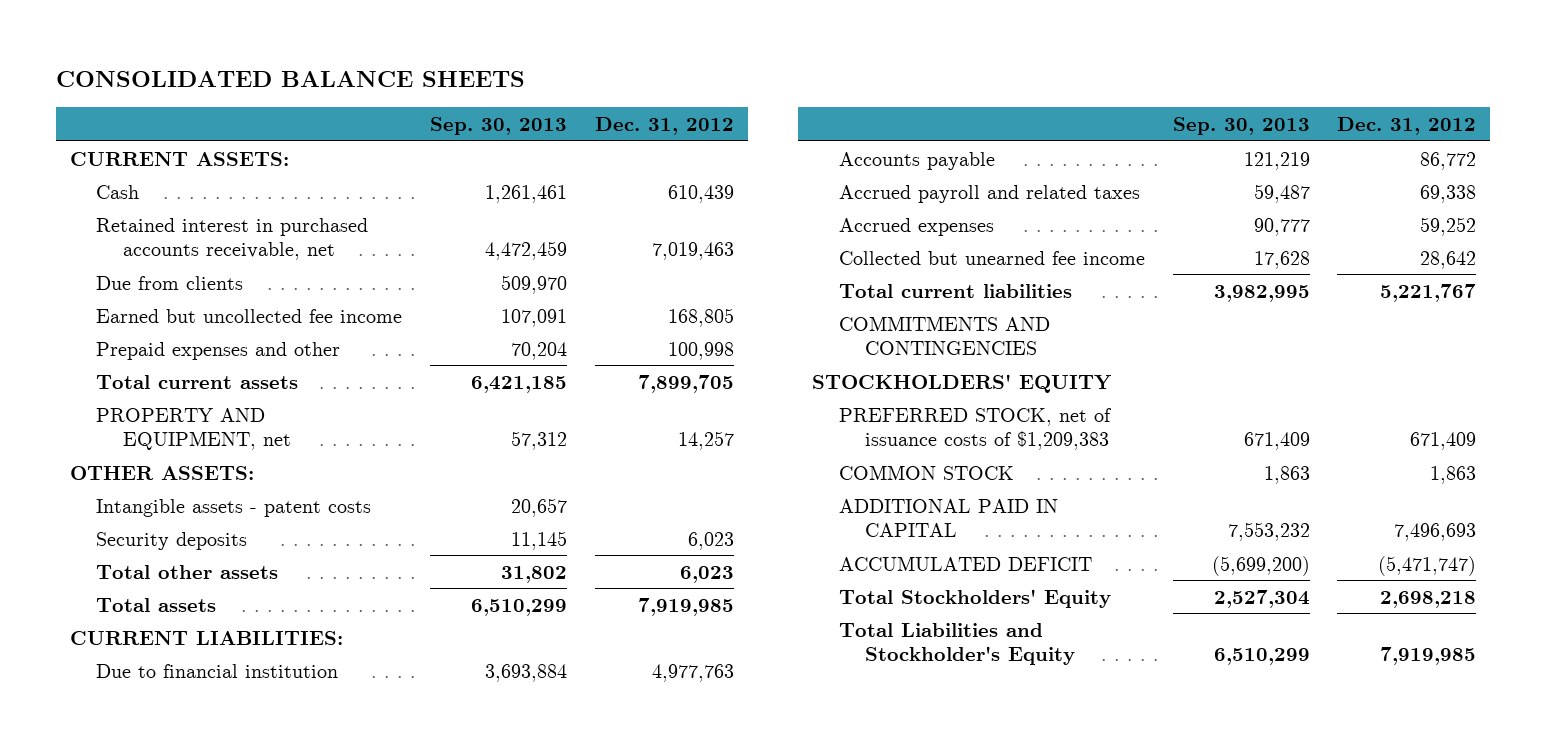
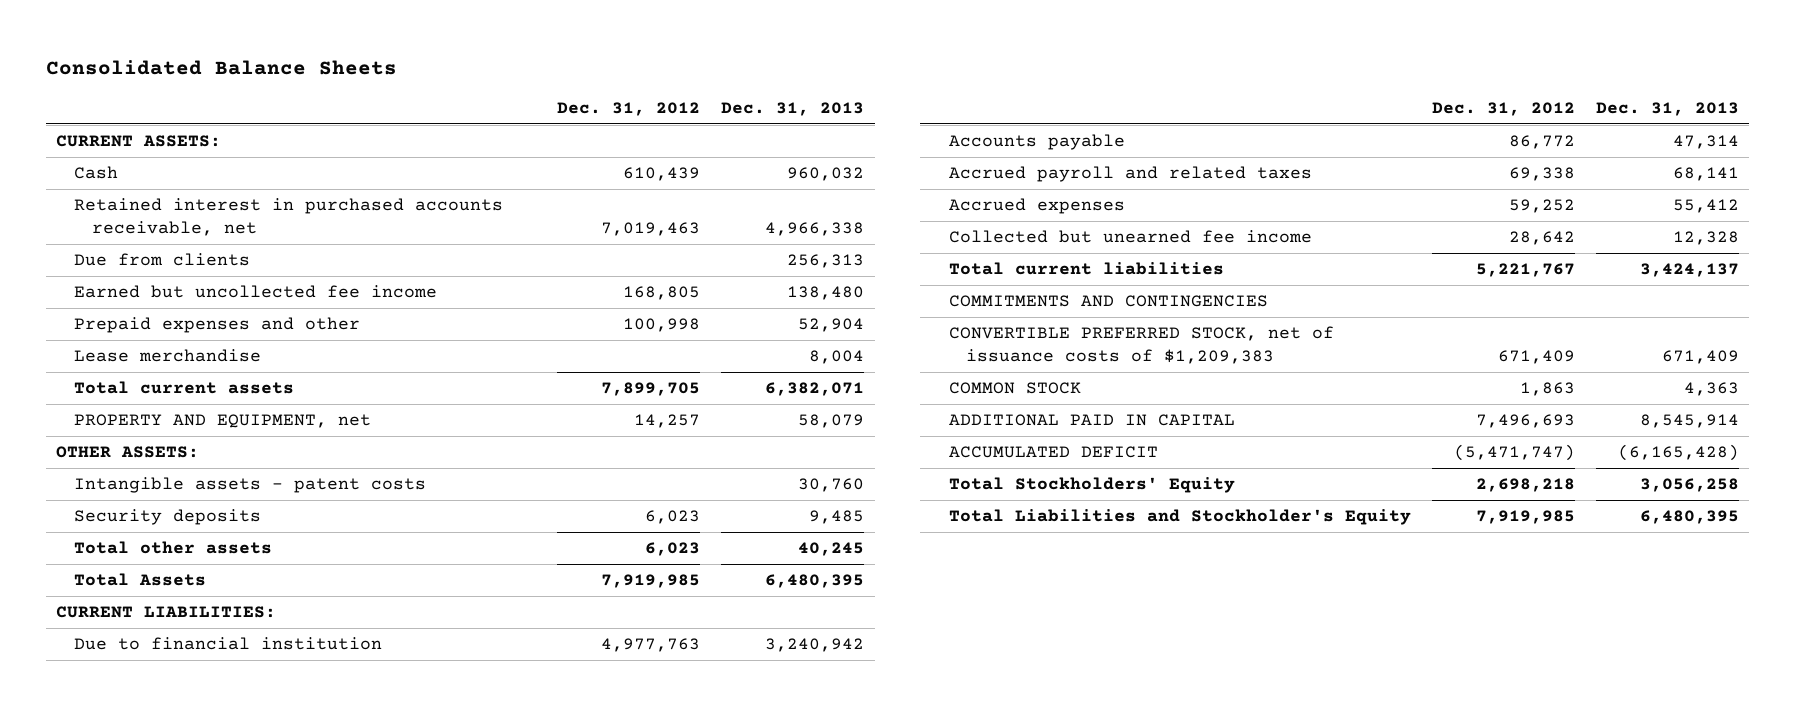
[55,71,525,88] CONSOLIDATED BALANCE SHEETS -> [45,59,397,75] Consolidated Balance Sheets
[430,116,568,135] Sep. 30, 2013 -> none
none -> [721,102,865,117] Dec. 31, 2013
none -> [73,349,261,363] Lease merchandise
[96,597,217,612] Total assets -> [73,573,206,587] Total Assets
[812,373,1112,393] STOCKHOLDERS' EQUITY -> none
[838,407,1112,451] PREFERRED STOCK, net of issuance costs of $1,209,383 -> [948,326,1334,364] CONVERTIBLE PREFERRED STOCK, net of issuance costs of $1,209,383

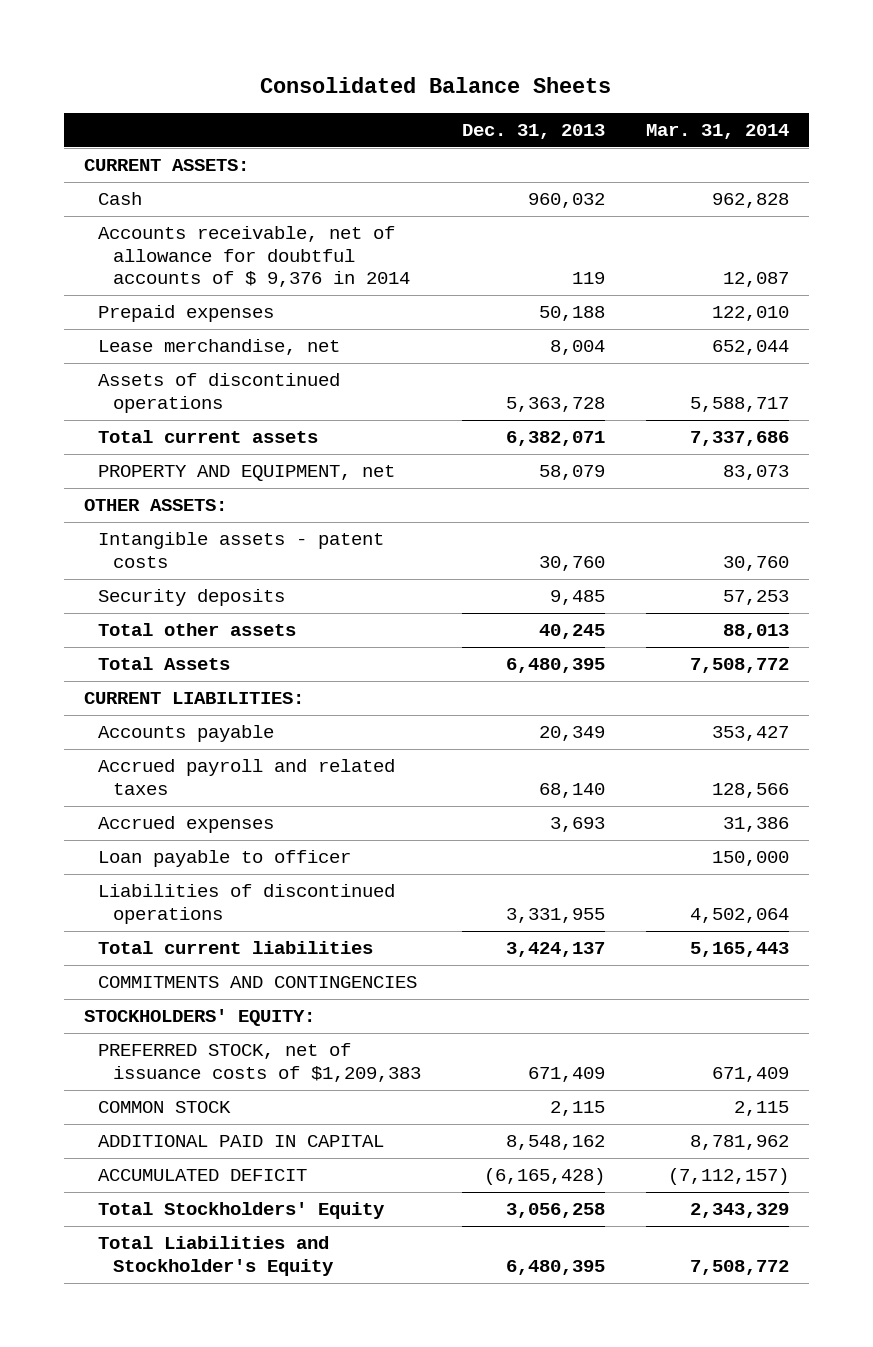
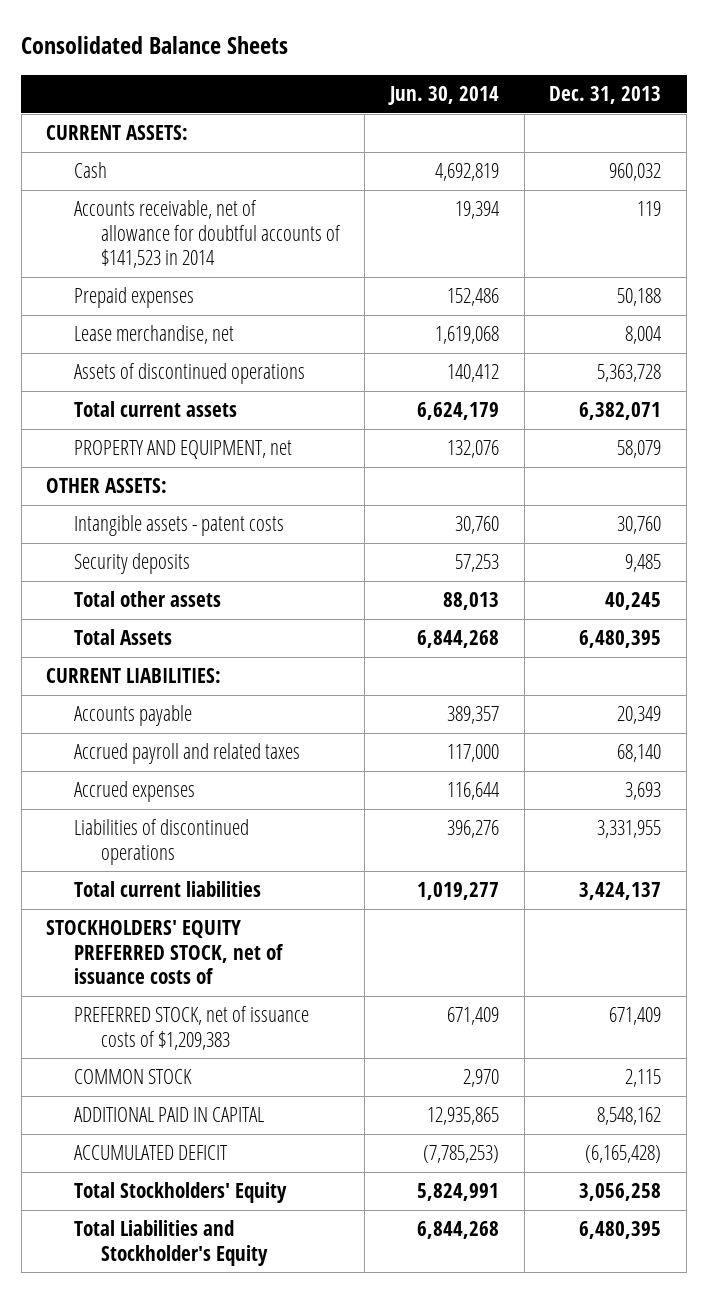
[645,123,789,139] Mar. 31, 2014 -> none
none -> [388,86,500,106] Jun. 30, 2014
[98,226,410,288] Accounts receivable, net of allowance for doubtful accounts of $ 9,376 in 2014 -> [73,200,341,269] Accounts receivable, net of allowance for doubtful accounts of $141,523 in 2014
[98,850,352,868] Loan payable to officer -> none
[98,976,418,989] COMMITMENTS AND CONTINGENCIES -> none
[84,1009,316,1027] STOCKHOLDERS' EQUITY: -> [46,920,284,985] STOCKHOLDERS' EQUITY PREFERRED STOCK, net of issuance costs of

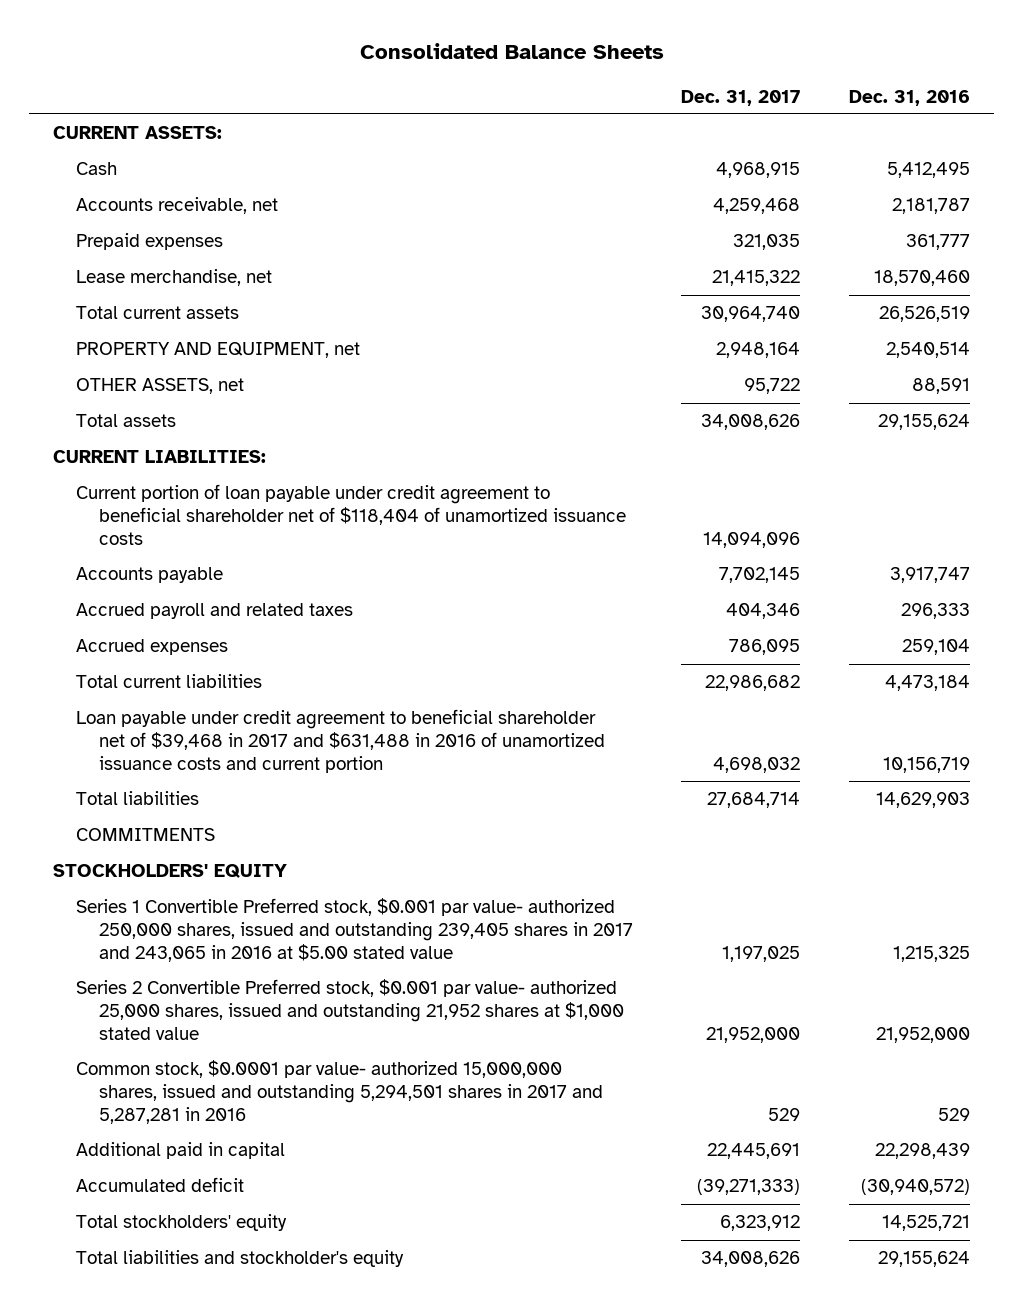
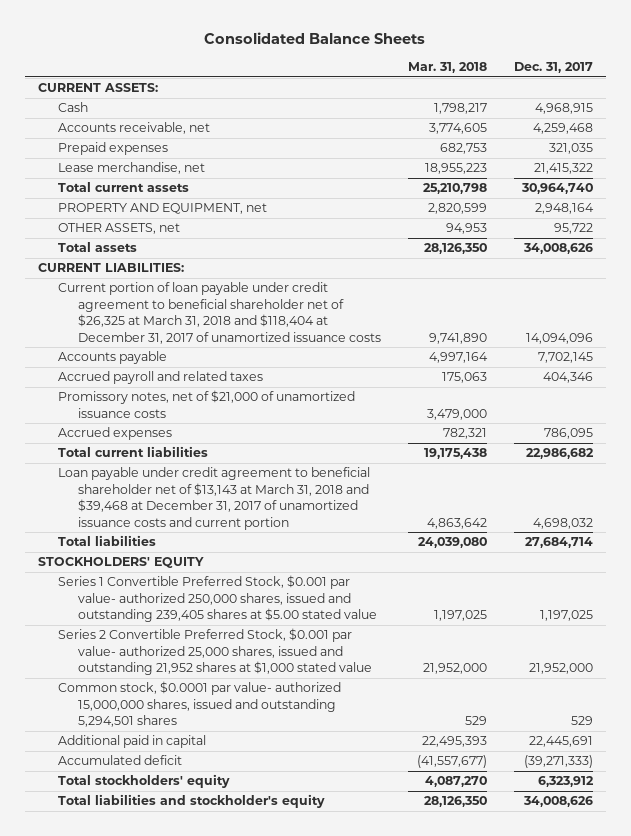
[848,89,970,106] Dec. 31, 2016 -> none
none -> [408,62,488,74] Mar. 31, 2018
[76,484,627,545] Current portion of loan payable under credit agreement to beneficial shareholder net of $118,404 of unamortized issuance costs -> [58,282,382,344] Current portion of loan payable under credit agreement to beneficial shareholder net of $26,325 at March 31, 2018 and $118,404 at December 31, 2017 of unamortized issuance costs
none -> [58,390,356,418] Promissory notes, net of $21,000 of unamortized issuance costs
[76,709,606,773] Loan payable under credit agreement to beneficial shareholder net of $39,468 in 2017 and $631,488 in 2016 of unamortized issuance costs and current portion -> [58,467,371,530] Loan payable under credit agreement to beneficial shareholder net of $13,143 at March 31, 2018 and $39,468 at December 31, 2017 of unamortized issuance costs and current portion
[76,828,216,842] COMMITMENTS -> none
[76,898,634,962] Series 1 Convertible Preferred stock, $0.001 par value- authorized 250,000 shares, issued and outstanding 239,405 shares in 2017 and 243,065 in 2016 at $5.00 stated value -> [58,575,378,623] Series 1 Convertible Preferred Stock, $0.001 par value- authorized 250,000 shares, issued and outstanding 239,405 shares at $5.00 stated value
[76,979,625,1040] Series 2 Convertible Preferred stock, $0.001 par value- authorized 25,000 shares, issued and outstanding 21,952 shares at $1,000 stated value -> [58,628,373,676] Series 2 Convertible Preferred Stock, $0.001 par value- authorized 25,000 shares, issued and outstanding 21,952 shares at $1,000 stated value
[76,1060,604,1124] Common stock, $0.0001 par value- authorized 15,000,000 shares, issued and outstanding 5,294,501 shares in 2017 and 5,287,281 in 2016 -> [58,681,342,728] Common stock, $0.0001 par value- authorized 15,000,000 shares, issued and outstanding 5,294,501 shares

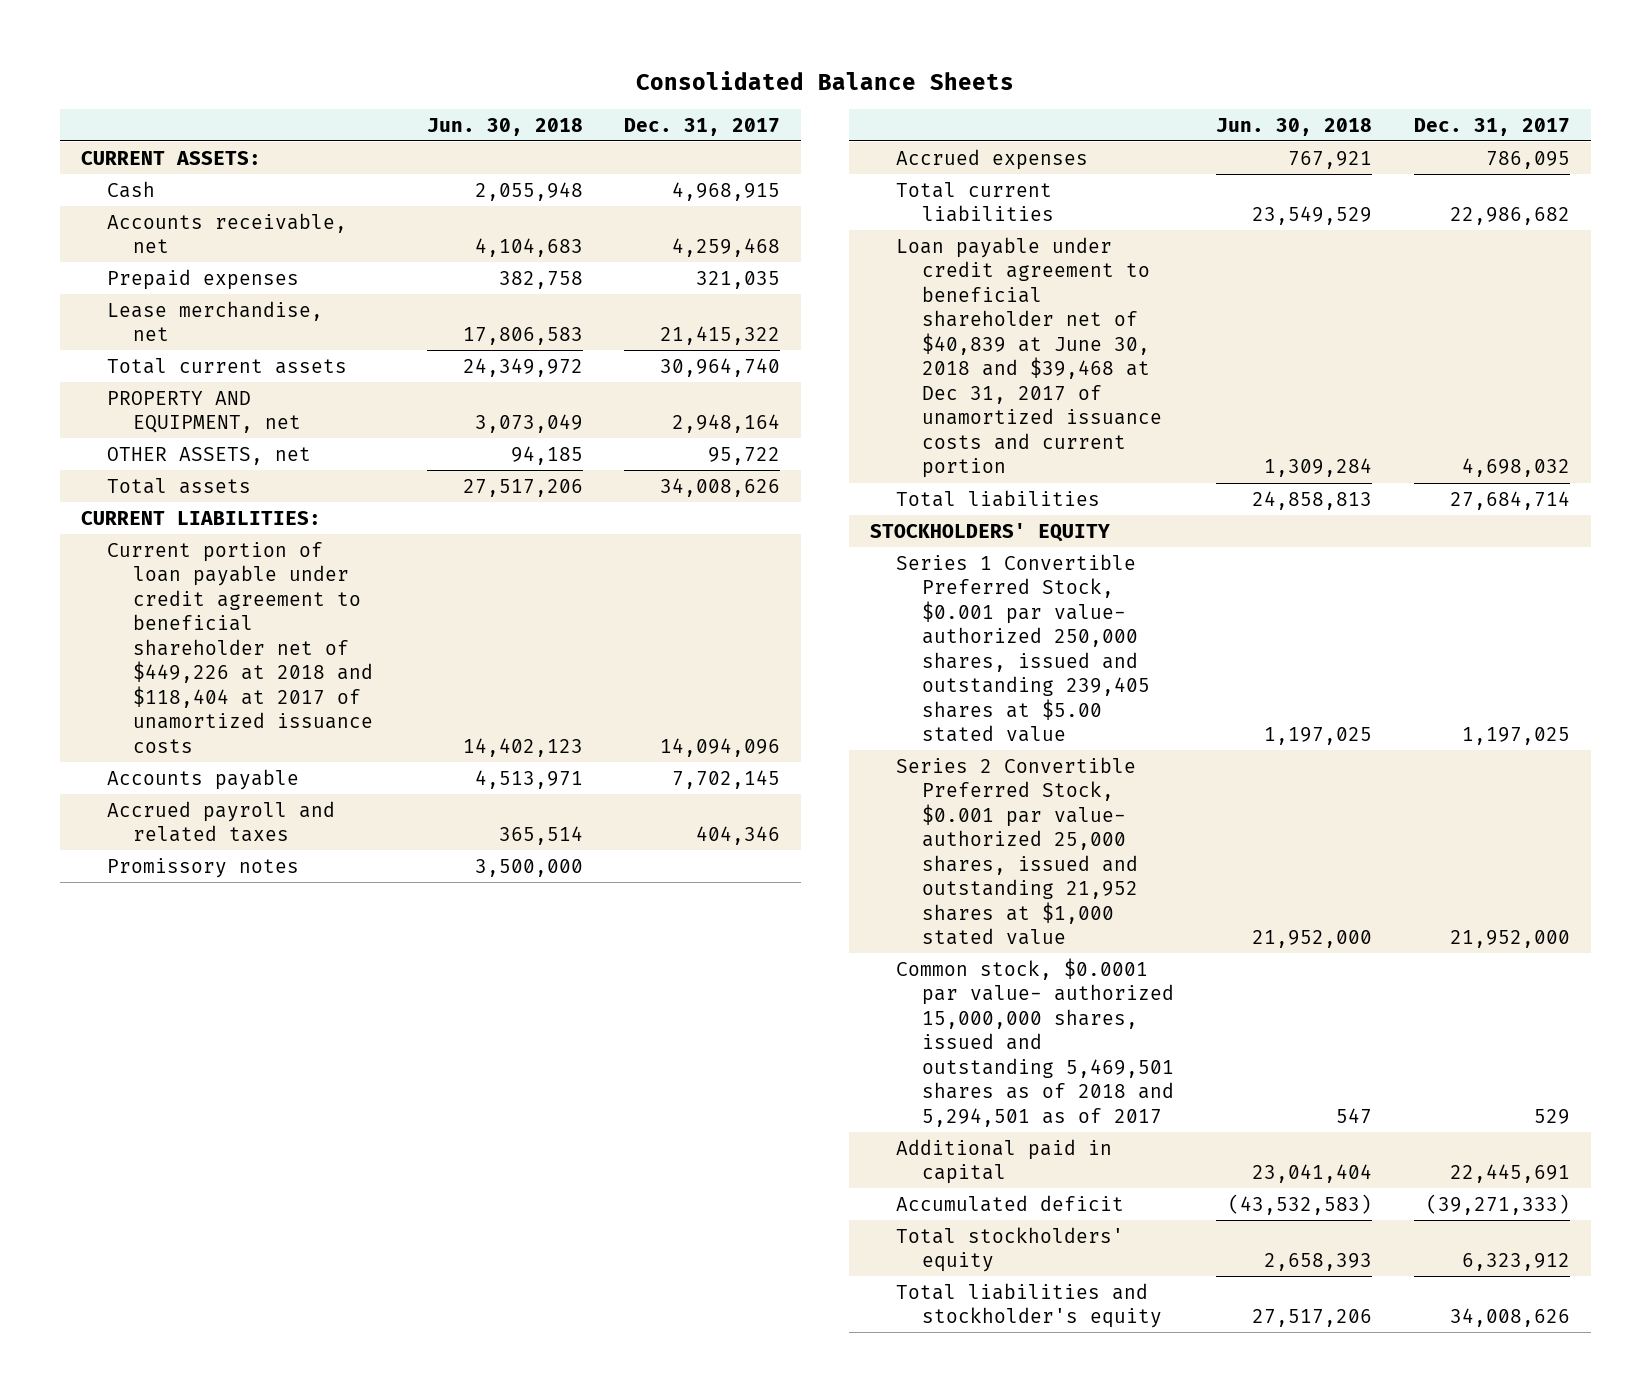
[408,62,488,74] Mar. 31, 2018 -> none
none -> [426,117,583,136] Jun. 30, 2018
[58,282,382,344] Current portion of loan payable under credit agreement to beneficial shareholder net of $26,325 at March 31, 2018 and $118,404 at December 31, 2017 of unamortized issuance costs -> [106,541,373,753] Current portion of loan payable under credit agreement to beneficial shareholder net of $449,226 at 2018 and $118,404 at 2017 of unamortized issuance costs
[58,390,356,418] Promissory notes, net of $21,000 of unamortized issuance costs -> [106,857,299,878] Promissory notes
[58,467,371,530] Loan payable under credit agreement to beneficial shareholder net of $13,143 at March 31, 2018 and $39,468 at December 31, 2017 of unamortized issuance costs and current portion -> [896,236,1163,479] Loan payable under credit agreement to beneficial shareholder net of $40,839 at June 30, 2018 and $39,468 at Dec 31, 2017 of unamortized issuance costs and current portion
[58,681,342,728] Common stock, $0.0001 par value- authorized 15,000,000 shares, issued and outstanding 5,294,501 shares -> [896,957,1175,1127] Common stock, $0.0001 par value- authorized 15,000,000 shares, issued and outstanding 5,469,501 shares as of 2018 and 5,294,501 as of 2017

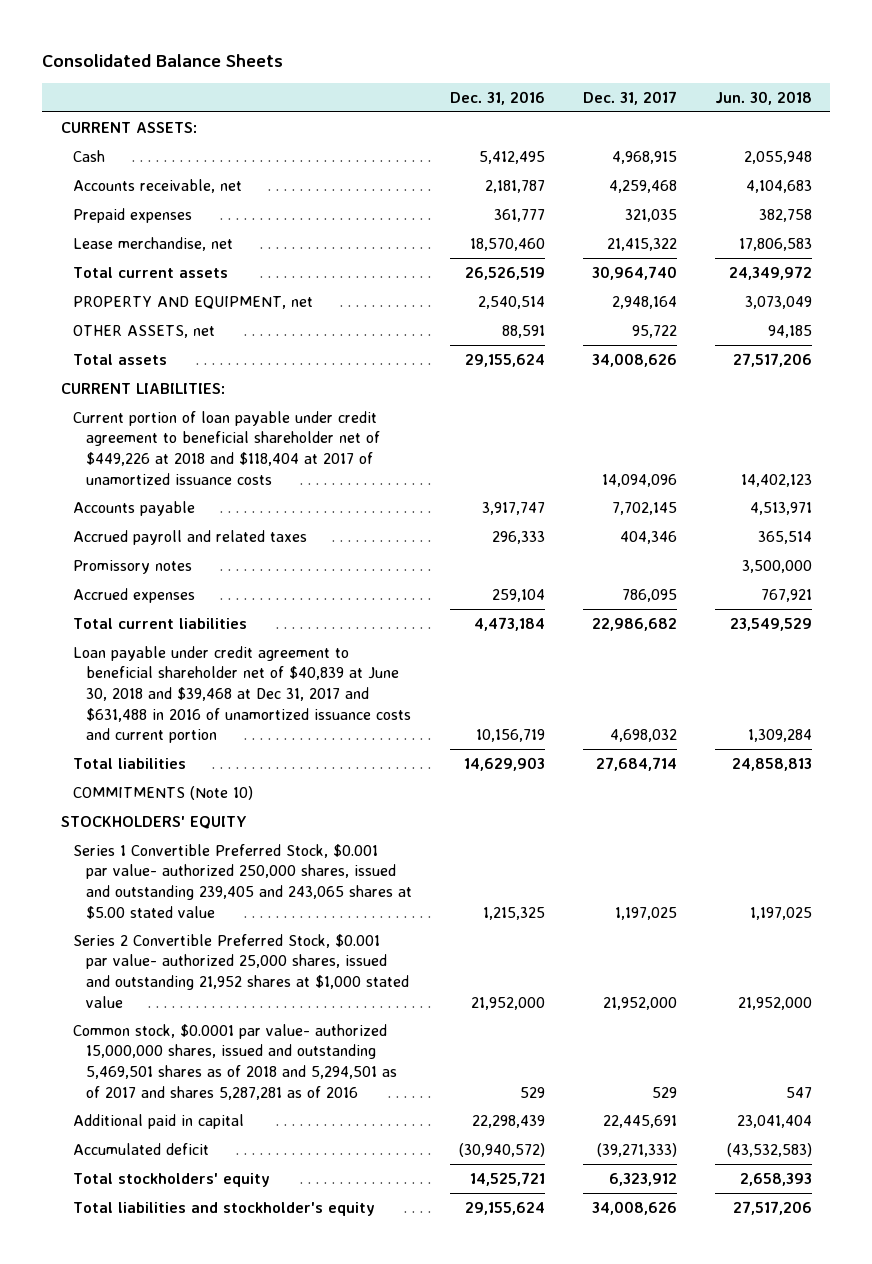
none -> [449,90,545,105] Dec. 31, 2016
[896,236,1163,479] Loan payable under credit agreement to beneficial shareholder net of $40,839 at June 30, 2018 and $39,468 at Dec 31, 2017 of unamortized issuance costs and current portion -> [73,645,412,744] Loan payable under credit agreement to beneficial shareholder net of $40,839 at June 30, 2018 and $39,468 at Dec 31, 2017 and $631,488 in 2016 of unamortized issuance costs and current portion
none -> [73,785,254,800] COMMITMENTS (Note 10)
[896,553,1151,743] Series 1 Convertible Preferred Stock, $0.001 par value- authorized 250,000 shares, issued and outstanding 239,405 shares at $5.00 stated value -> [73,843,413,919] Series 1 Convertible Preferred Stock, $0.001 par value- authorized 250,000 shares, issued and outstanding 239,405 and 243,065 shares at $5.00 stated value
[896,957,1175,1127] Common stock, $0.0001 par value- authorized 15,000,000 shares, issued and outstanding 5,469,501 shares as of 2018 and 5,294,501 as of 2017 -> [73,1023,398,1100] Common stock, $0.0001 par value- authorized 15,000,000 shares, issued and outstanding 5,469,501 shares as of 2018 and 5,294,501 as of 2017 and shares 5,287,281 as of 2016

